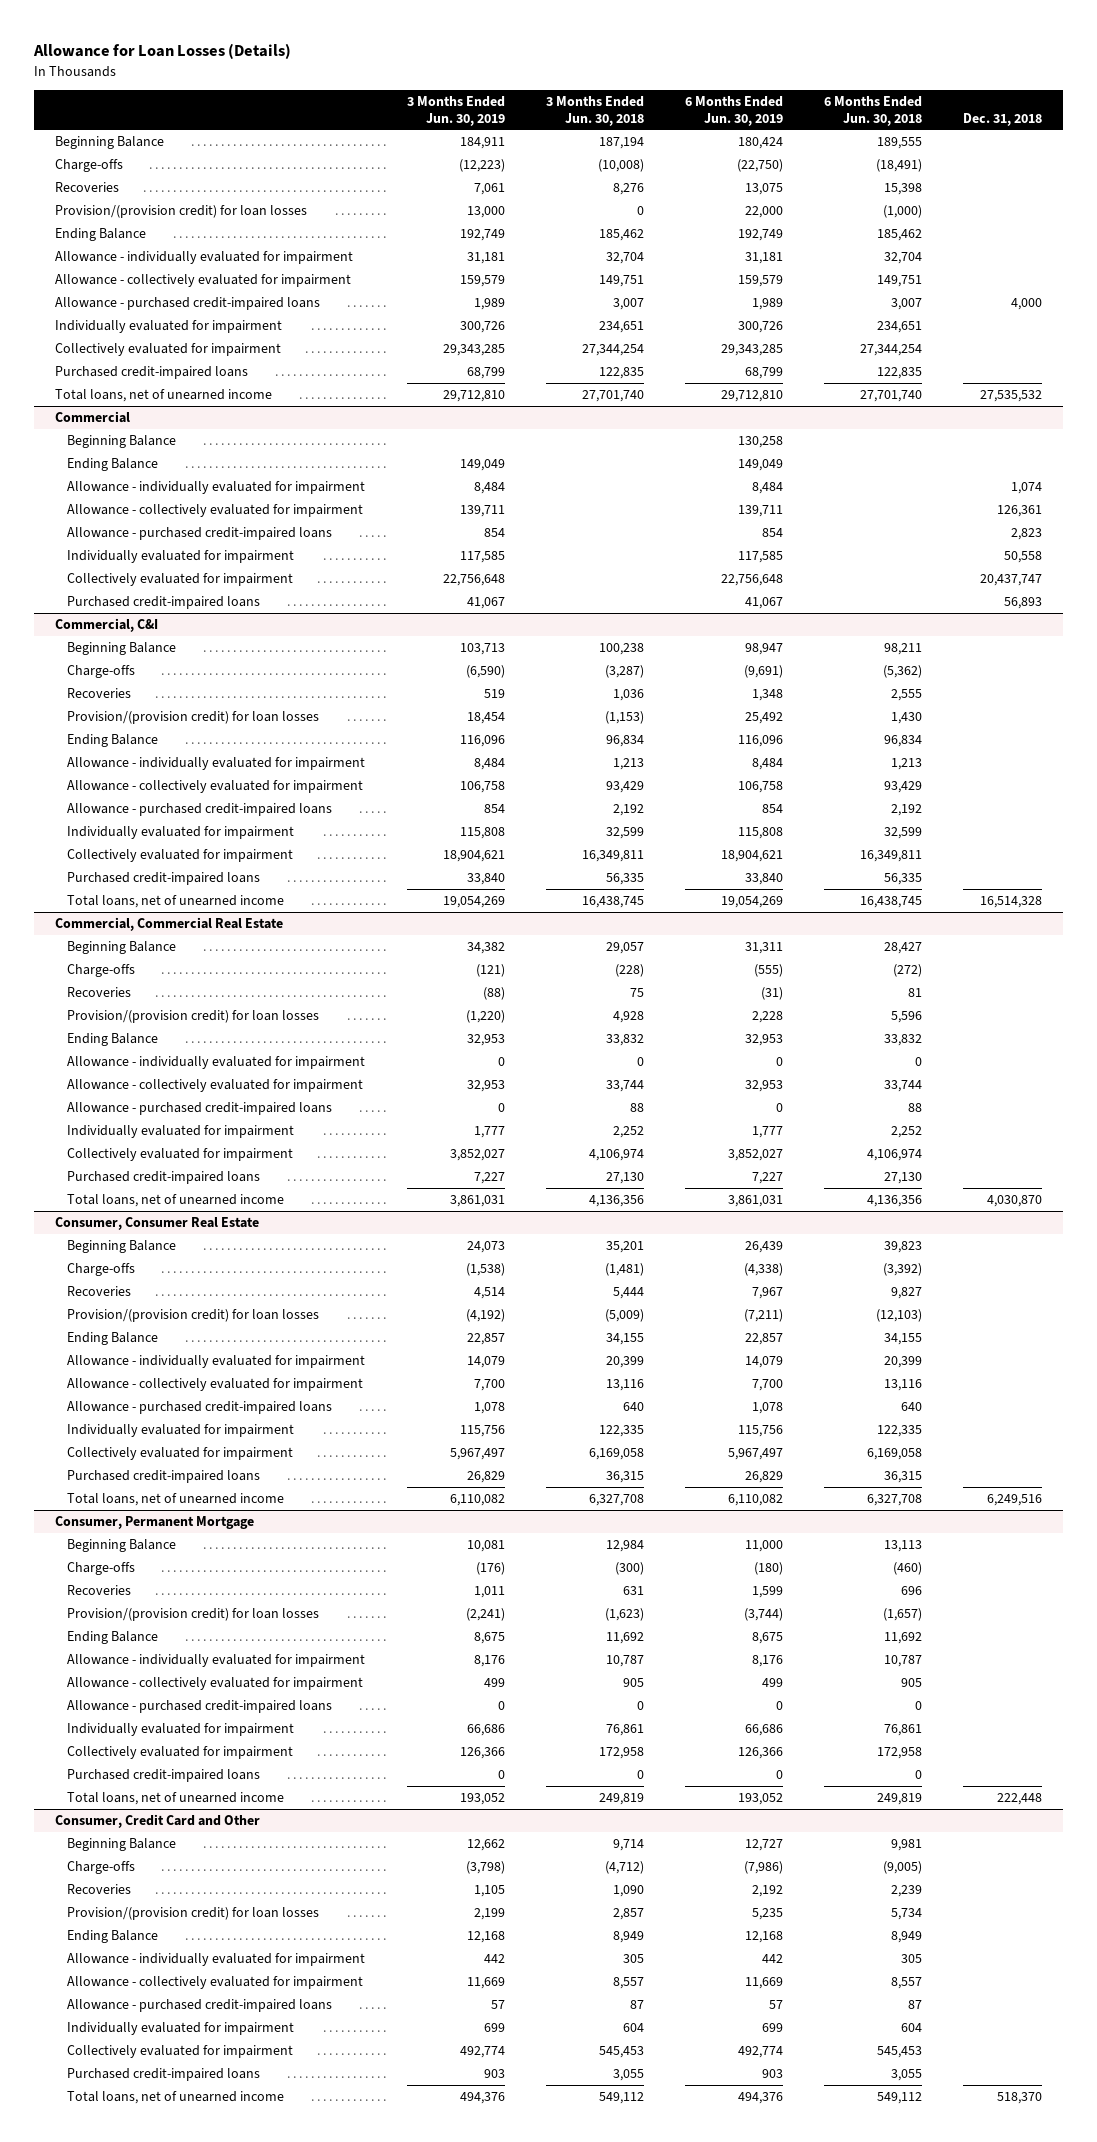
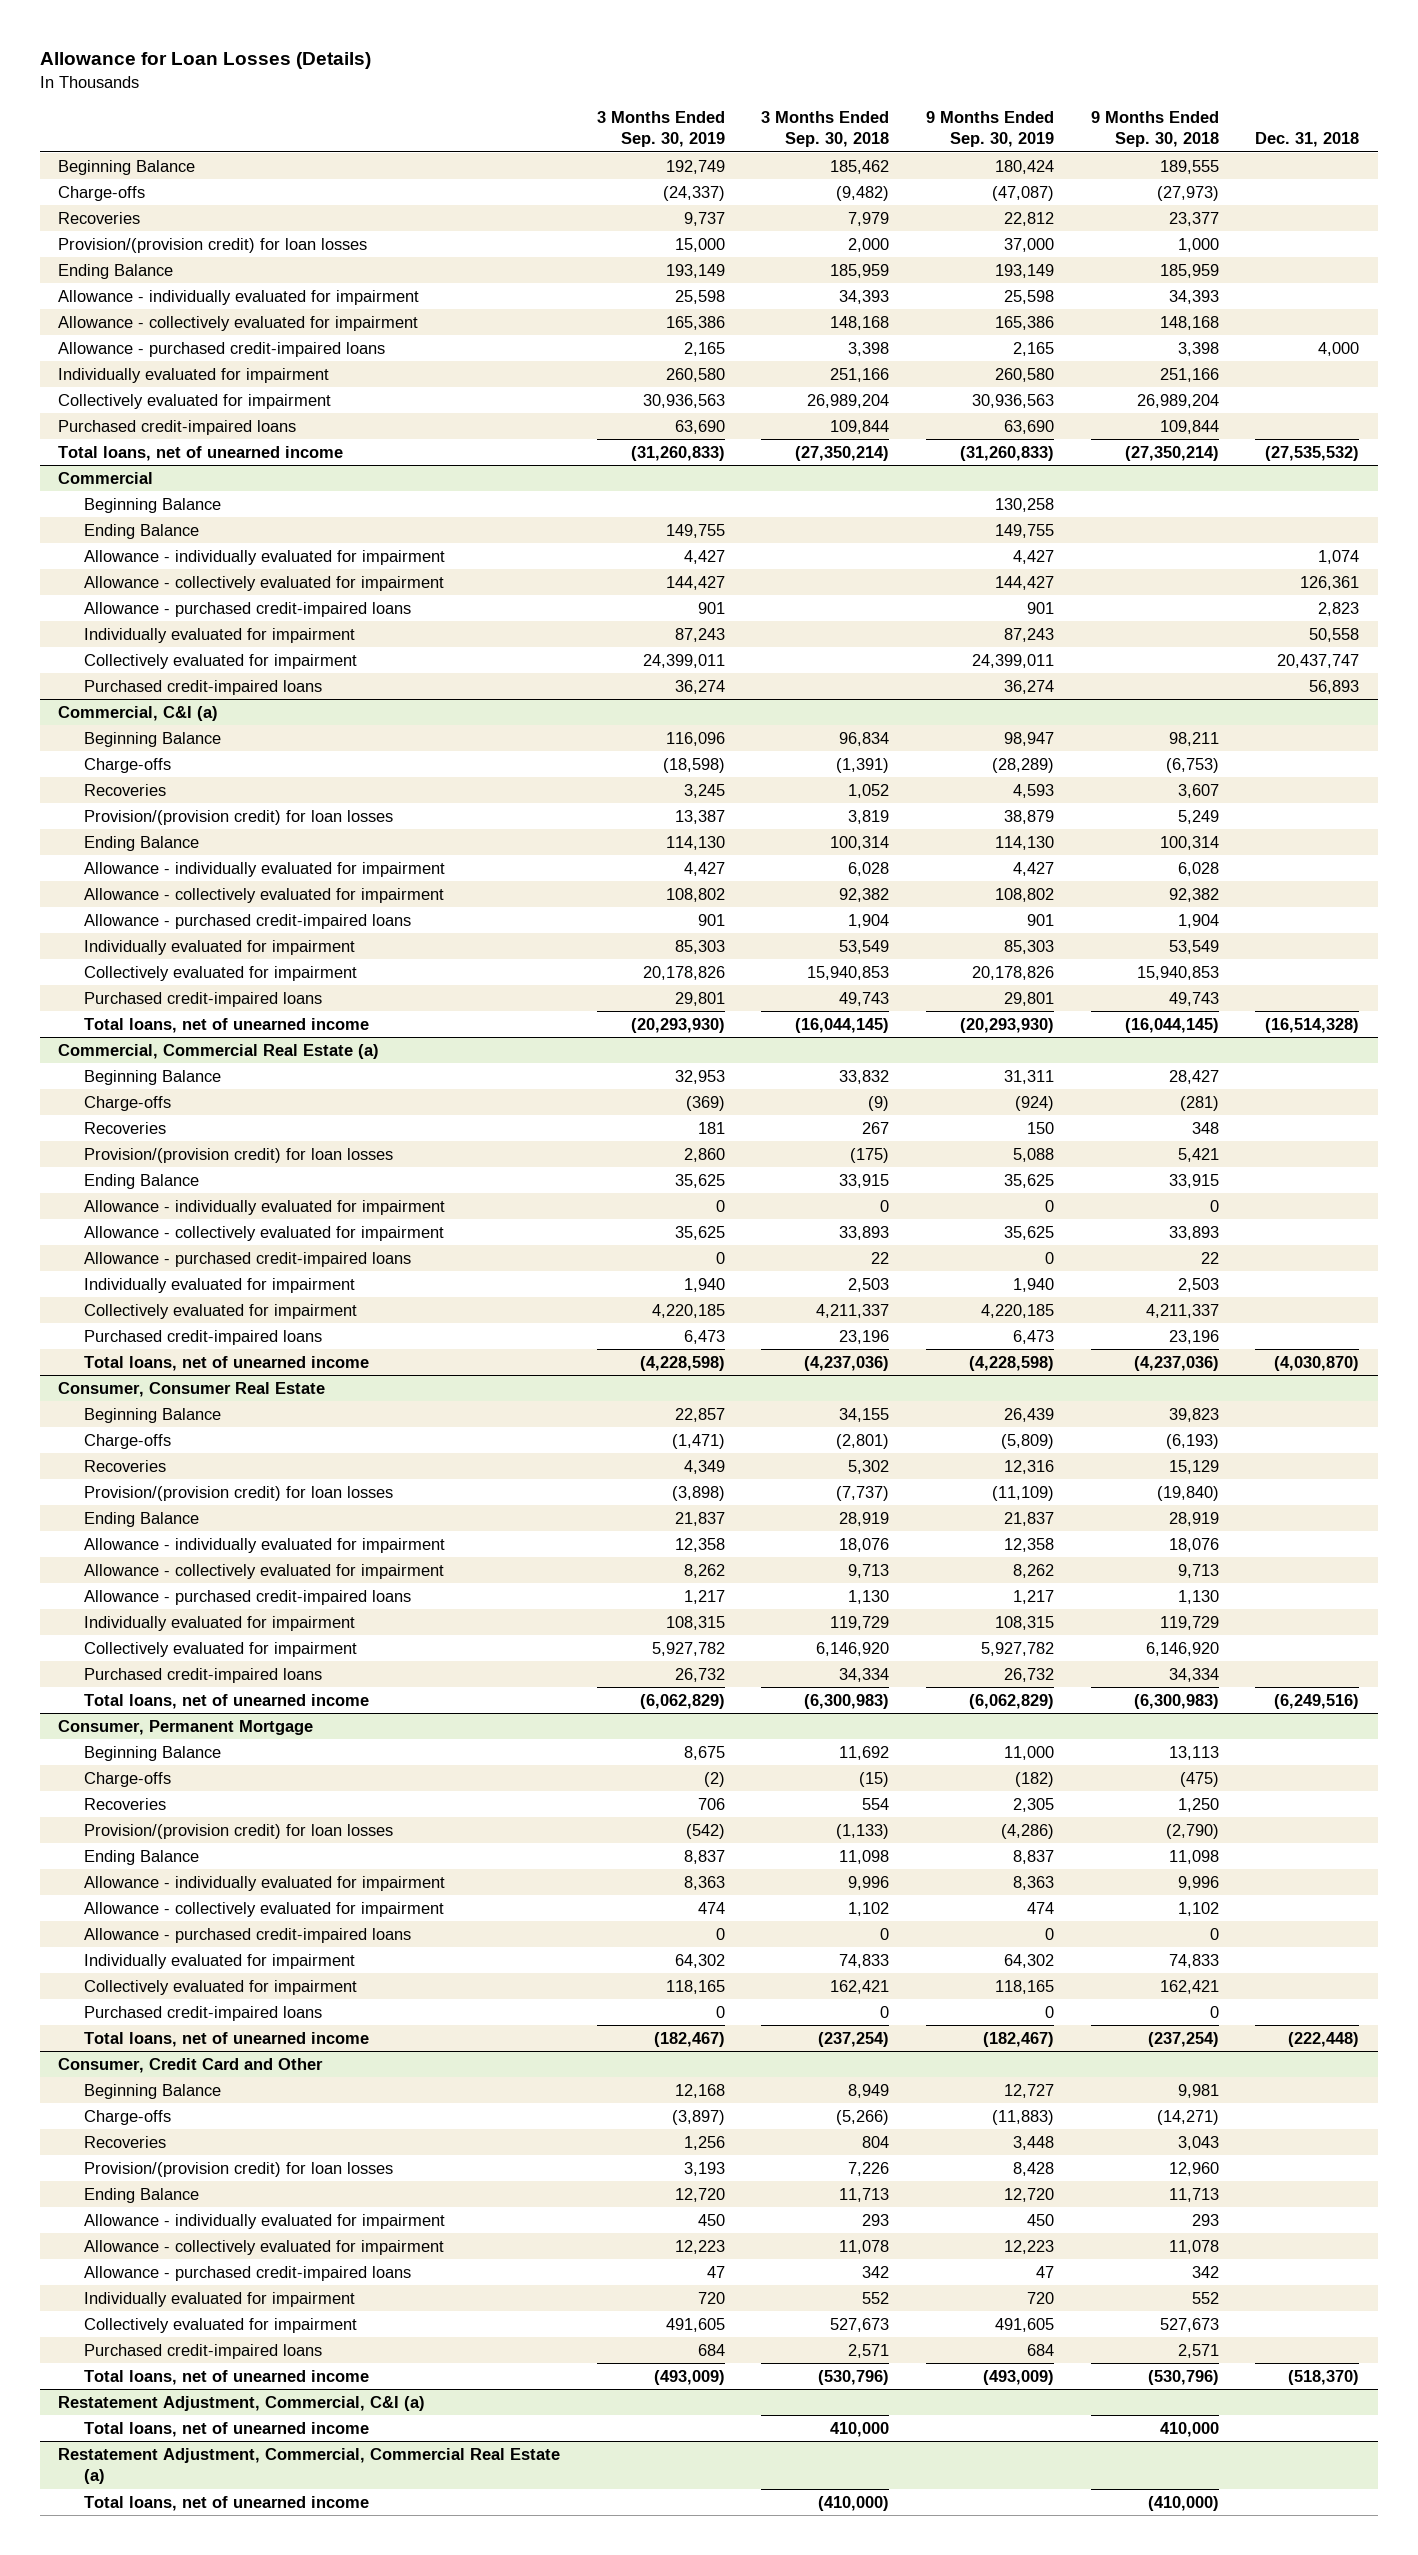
[406,96,505,126] 3 Months Ended Jun. 30, 2019 -> none
[545,96,644,126] 3 Months Ended Jun. 30, 2018 -> none
[684,96,783,126] 6 Months Ended Jun. 30, 2019 -> none
[824,96,923,126] 6 Months Ended Jun. 30, 2018 -> none
none -> [596,110,725,148] 3 Months Ended Sep. 30, 2019
none -> [761,110,890,148] 3 Months Ended Sep. 30, 2018
none -> [926,110,1055,148] 9 Months Ended Sep. 30, 2019
none -> [1090,110,1219,148] 9 Months Ended Sep. 30, 2018
[980,390,1043,403] 27,535,532 -> [1265,445,1360,461] (27,535,532)
[54,618,158,633] Commercial, C&I -> [58,705,219,721] Commercial, C&I (a)
[980,896,1043,909] 16,514,328 -> [1265,1017,1360,1033] (16,514,328)
[54,917,283,932] Commercial, Commercial Real Estate -> [58,1043,380,1059] Commercial, Commercial Real Estate (a)
[987,1195,1043,1208] 4,030,870 -> [1274,1355,1360,1371] (4,030,870)
[987,1494,1043,1507] 6,249,516 -> [1274,1693,1360,1709] (6,249,516)
[997,1793,1043,1806] 222,448 -> [1288,2031,1360,2047] (222,448)
[997,2092,1043,2105] 518,370 -> [1288,2369,1360,2385] (518,370)
none -> [58,2395,426,2411] Restatement Adjustment, Commercial, C&I (a)
none -> [83,2421,369,2437] Total loans, net of unearned income
none -> [58,2447,561,2485] Restatement Adjustment, Commercial, Commercial Real Estate (a)
none -> [83,2495,369,2511] Total loans, net of unearned income

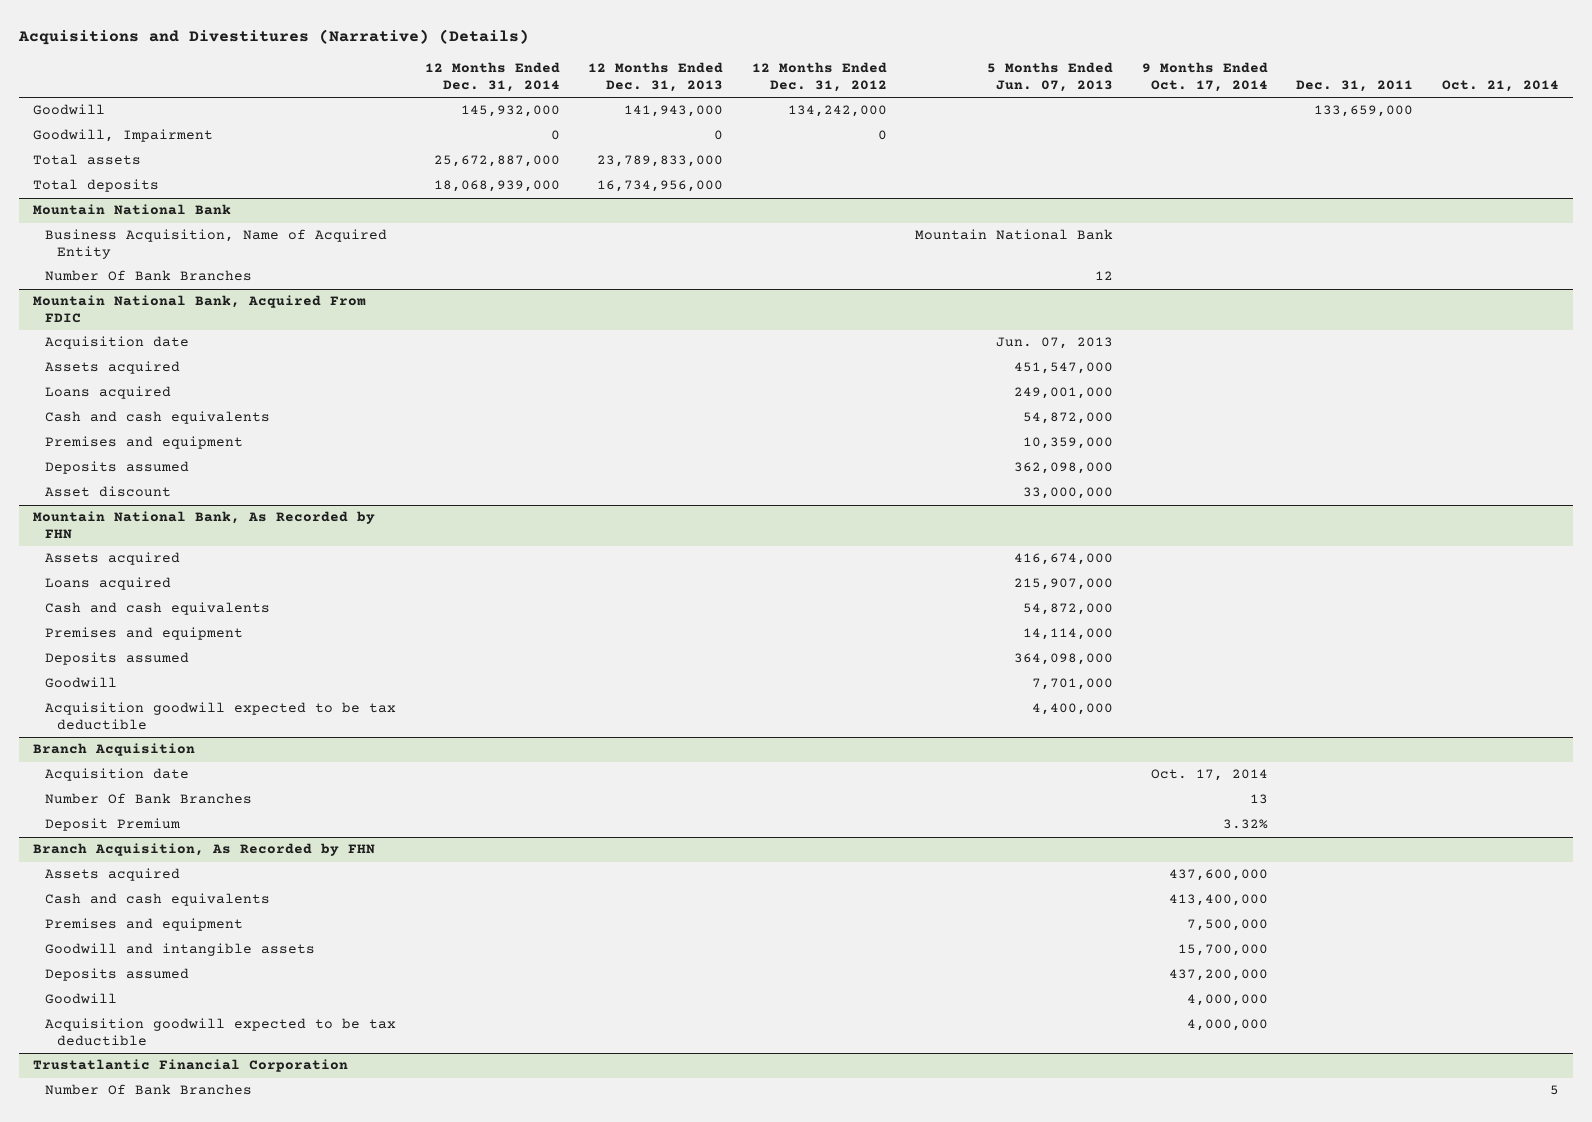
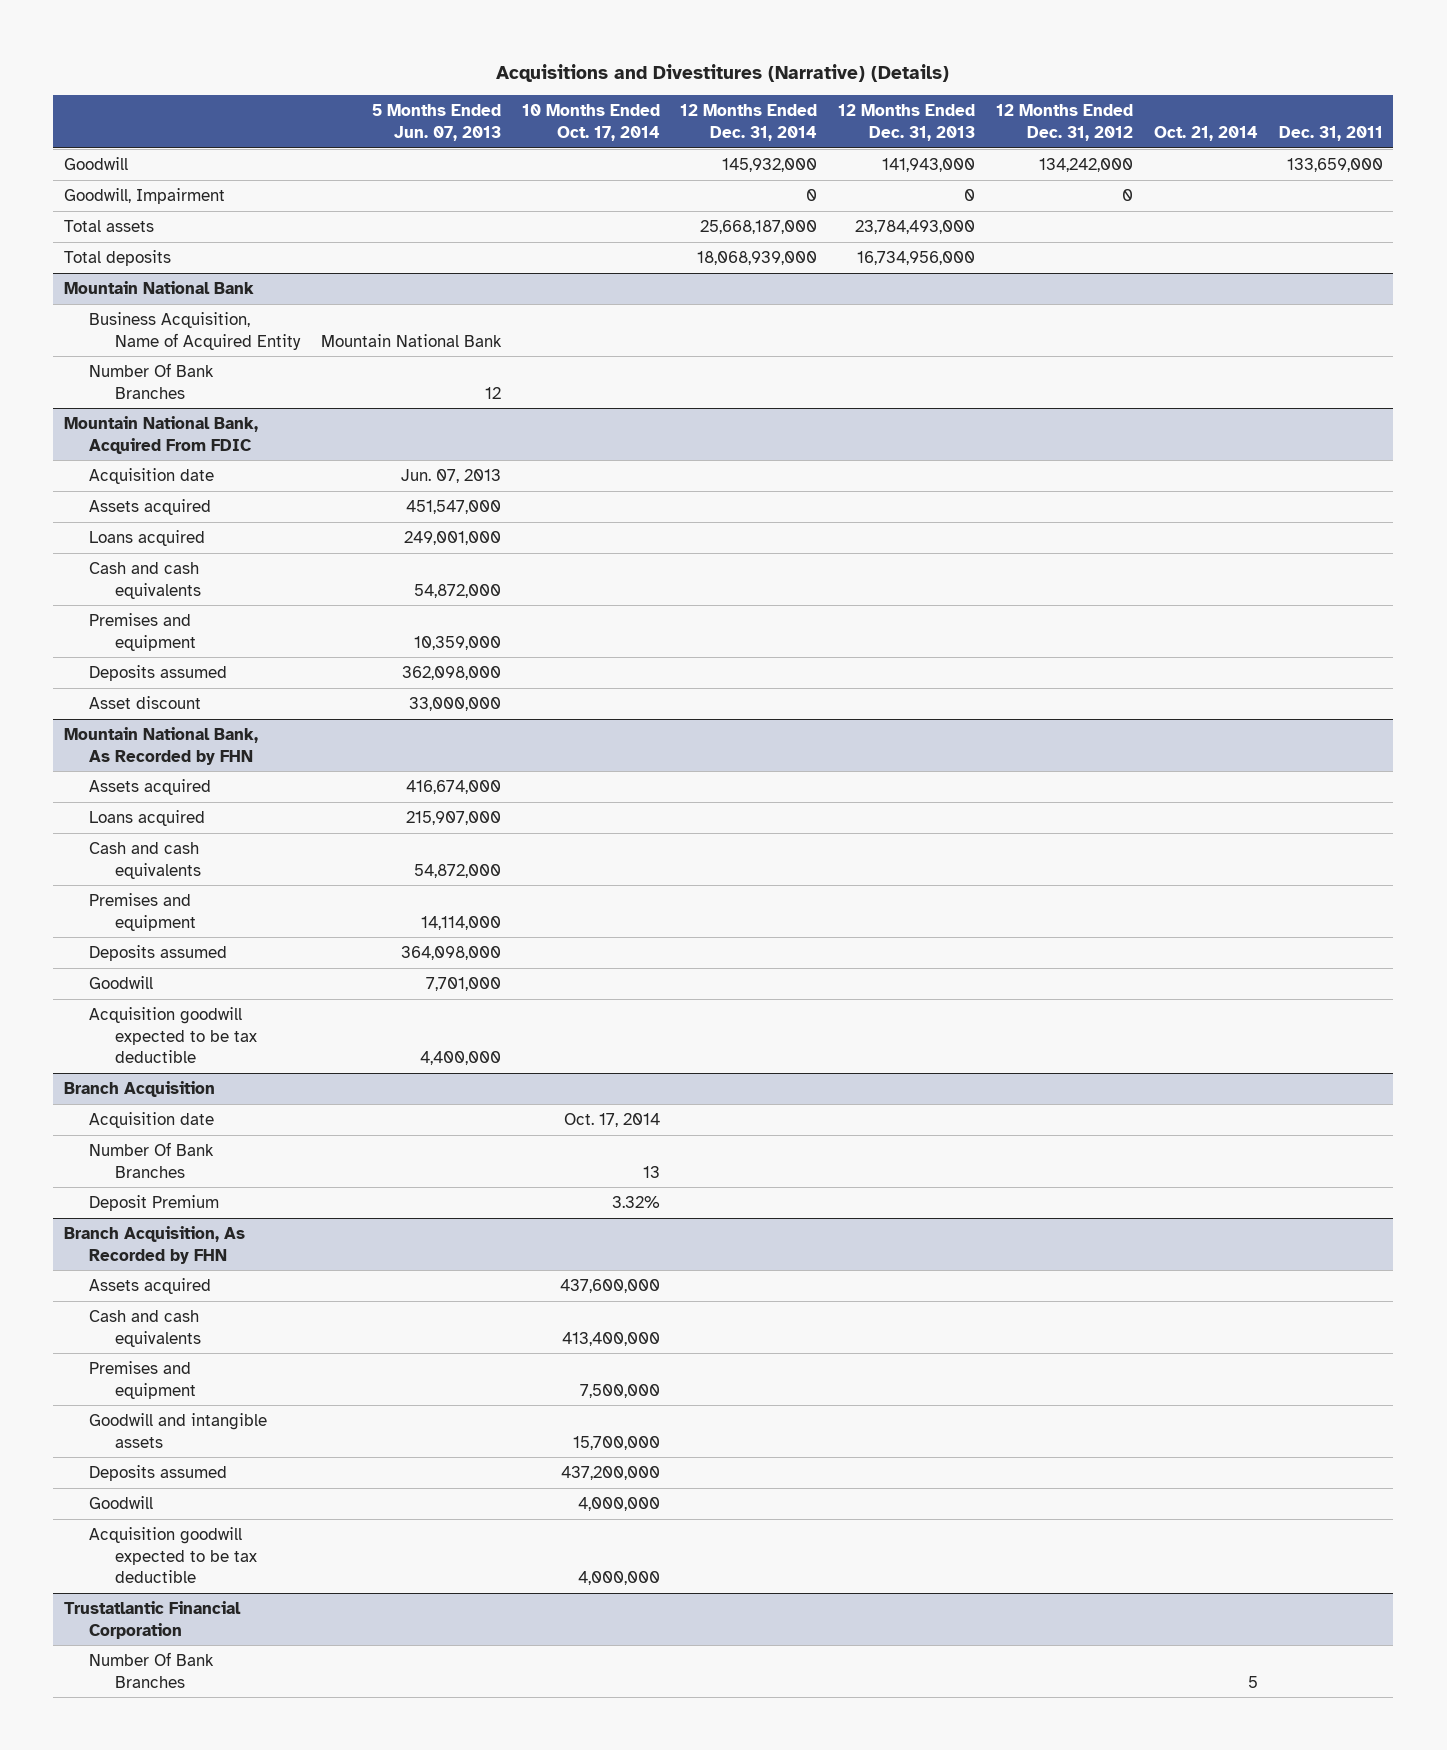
[1141,62,1268,93] 9 Months Ended Oct. 17, 2014 -> none
none -> [521,104,660,141] 10 Months Ended Oct. 17, 2014
[433,155,560,168] 25,672,887,000 -> [700,220,818,235] 25,668,187,000
[597,155,724,168] 23,789,833,000 -> [855,220,976,235] 23,784,493,000

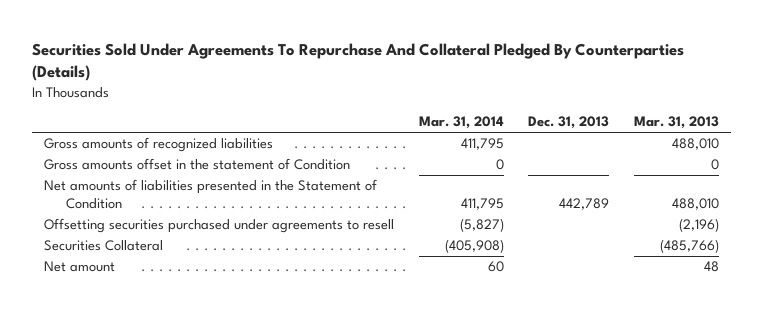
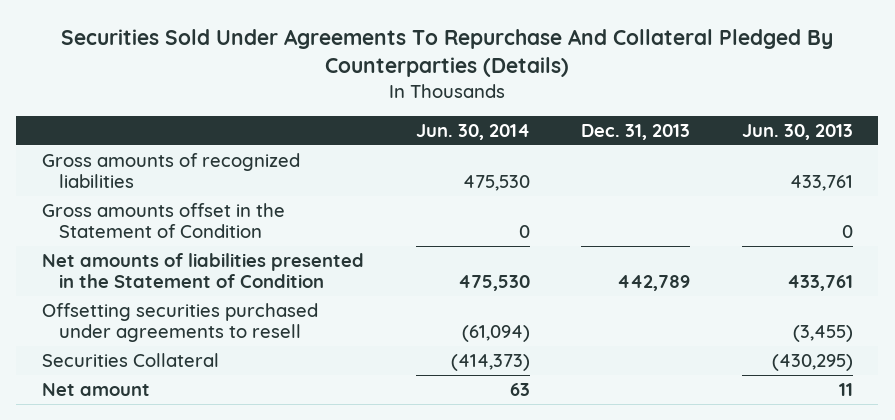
[418,116,504,130] Mar. 31, 2014 -> none
[633,116,719,130] Mar. 31, 2013 -> none
none -> [415,124,530,141] Jun. 30, 2014
none -> [741,124,853,141] Jun. 30, 2013
[44,158,351,171] Gross amounts offset in the statement of Condition -> [42,202,286,239] Gross amounts offset in the Statement of Condition

